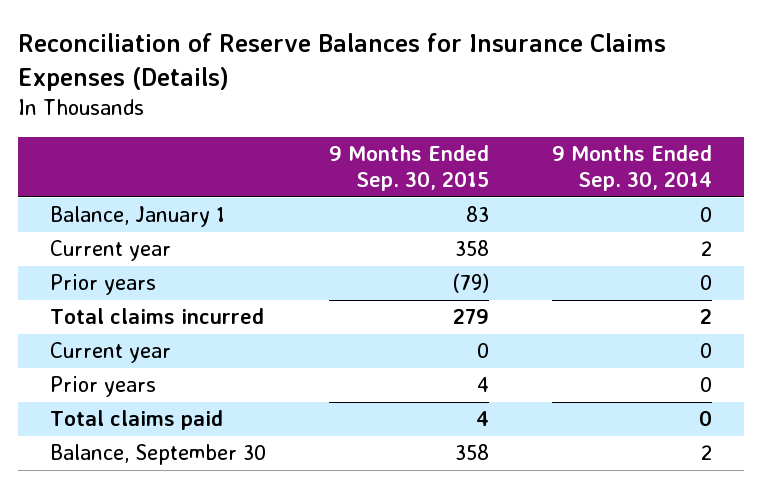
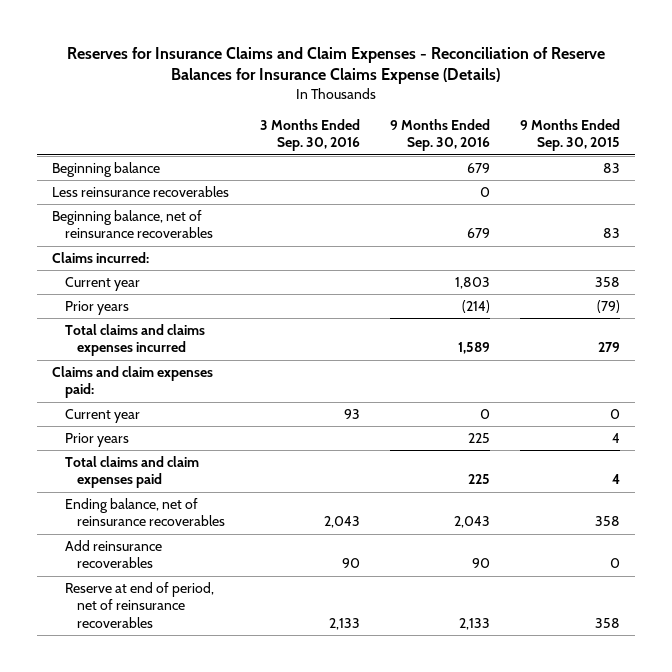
[18,33,667,91] Reconciliation of Reserve Balances for Insurance Claims Expenses (Details) -> [67,46,606,85] Reserves for Insurance Claims and Claim Expenses - Reconciliation of Reserve Balances for Insurance Claims Expense (Details)
[552,145,713,192] 9 Months Ended Sep. 30, 2014 -> none
none -> [259,118,360,152] 3 Months Ended Sep. 30, 2016
none -> [389,118,490,152] 9 Months Ended Sep. 30, 2016
[49,206,225,228] Balance, January 1 -> [52,162,161,178] Beginning balance
none -> [52,186,230,198] Less reinsurance recoverables
none -> [52,210,213,239] Beginning balance, net of reinsurance recoverables
none -> [52,252,150,264] Claims incurred:
[49,308,264,325] Total claims incurred -> [64,324,205,357] Total claims and claims expenses incurred
none -> [52,366,214,399] Claims and claim expenses paid:
[49,410,223,431] Total claims paid -> [64,456,199,489] Total claims and claim expenses paid
none -> [64,498,225,527] Ending balance, net of reinsurance recoverables
none -> [64,540,162,569] Add reinsurance recoverables
[49,444,266,466] Balance, September 30 -> [64,582,214,628] Reserve at end of period, net of reinsurance recoverables

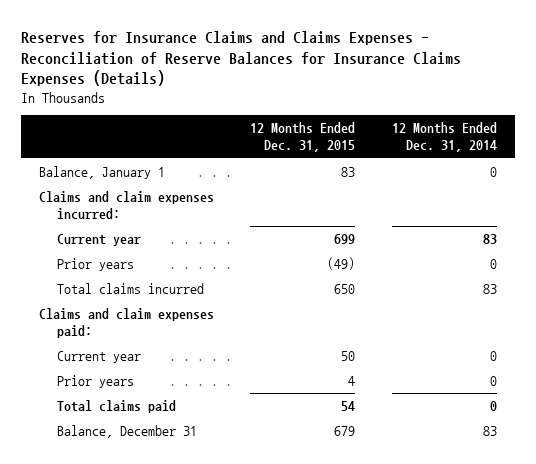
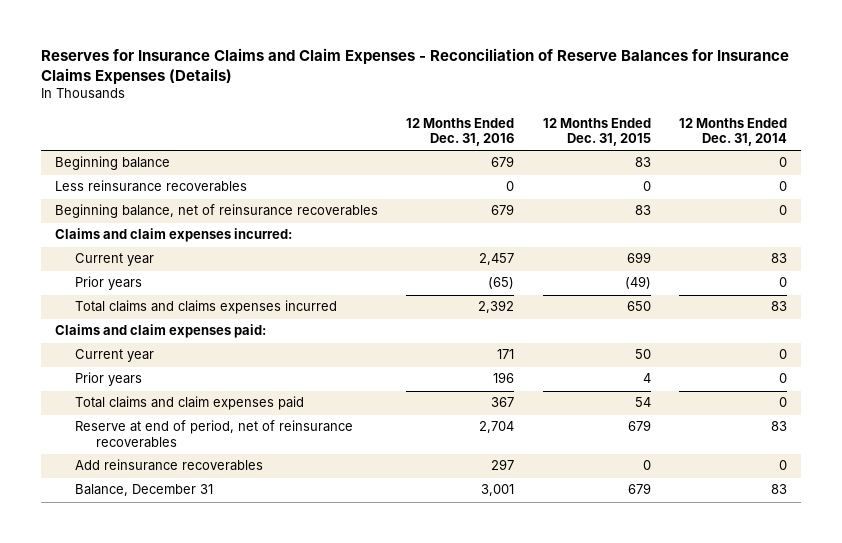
[20,30,461,87] Reserves for Insurance Claims and Claims Expenses - Reconciliation of Reserve Balances for Insurance Claims Expenses (Details) -> [40,47,789,85] Reserves for Insurance Claims and Claim Expenses - Reconciliation of Reserve Balances for Insurance Claims Expenses (Details)
none -> [406,117,515,147] 12 Months Ended Dec. 31, 2016
[38,165,165,179] Balance, January 1 -> [55,156,171,171] Beginning balance
none -> [55,180,248,193] Less reinsurance recoverables
none -> [55,204,379,219] Beginning balance, net of reinsurance recoverables
[56,282,204,294] Total claims incurred -> [75,300,338,315] Total claims and claims expenses incurred
[56,399,176,413] Total claims paid -> [75,396,305,411] Total claims and claim expenses paid
none -> [75,420,354,448] Reserve at end of period, net of reinsurance recoverables
none -> [75,459,264,472] Add reinsurance recoverables

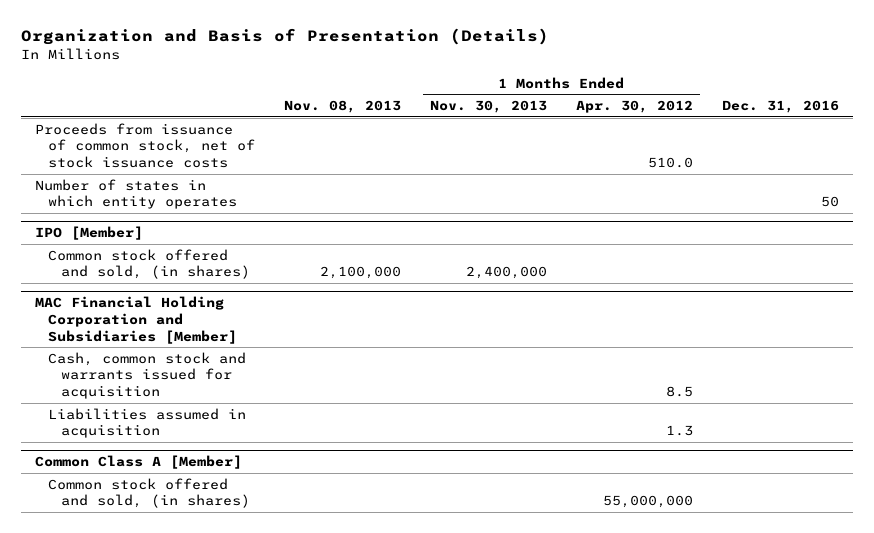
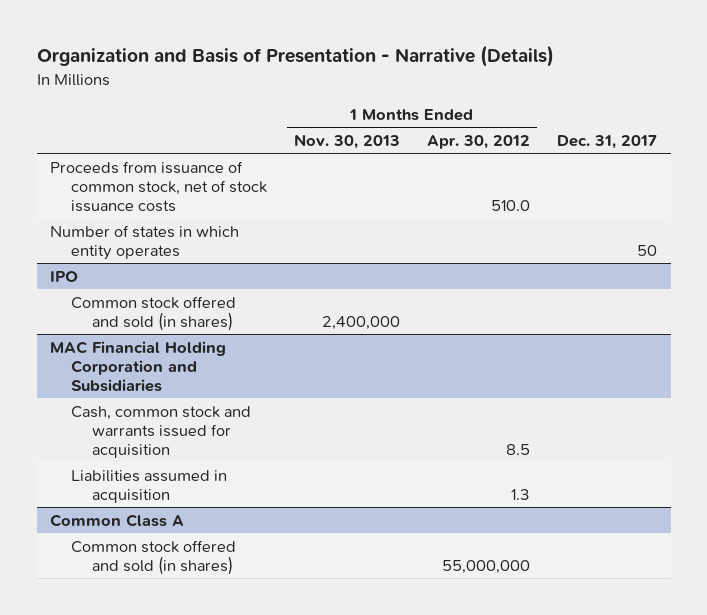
[20,28,549,46] Organization and Basis of Presentation (Details) -> [36,45,554,68] Organization and Basis of Presentation - Narrative (Details)
[284,100,402,114] Nov. 08, 2013 -> none
[721,100,839,114] Dec. 31, 2016 -> none
none -> [556,135,657,150] Dec. 31, 2017
[35,226,144,241] IPO [Member] -> [50,270,79,282] IPO
[48,248,250,280] Common stock offered and sold, (in shares) -> [70,295,236,331] Common stock offered and sold (in shares)
[35,296,238,344] MAC Financial Holding Corporation and Subsidiaries [Member] -> [50,340,227,393] MAC Financial Holding Corporation and Subsidiaries
[35,455,243,470] Common Class A [Member] -> [50,513,185,527] Common Class A
[48,477,250,509] Common stock offered and sold, (in shares) -> [70,539,236,575] Common stock offered and sold (in shares)

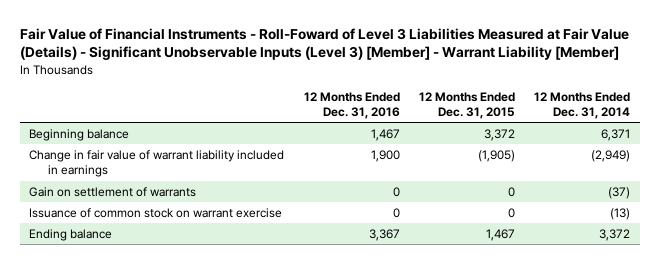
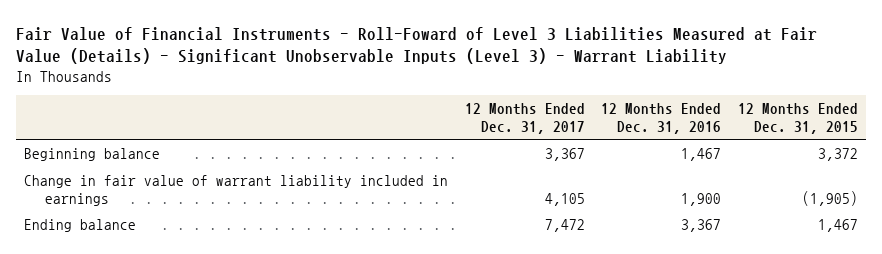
[19,27,629,61] Fair Value of Financial Instruments - Roll-Foward of Level 3 Liabilities Measured at Fair Value (Details) - Significant Unobservable Inputs (Level 3) [Member] - Warrant Liability [Member] -> [16,26,818,65] Fair Value of Financial Instruments - Roll-Foward of Level 3 Liabilities Measured at Fair Value (Details) - Significant Unobservable Inputs (Level 3) - Warrant Liability
[534,91,631,120] 12 Months Ended Dec. 31, 2014 -> none
none -> [464,103,585,134] 12 Months Ended Dec. 31, 2017
[29,187,197,198] Gain on settlement of warrants -> none
[29,208,283,219] Issuance of common stock on warrant exercise -> none

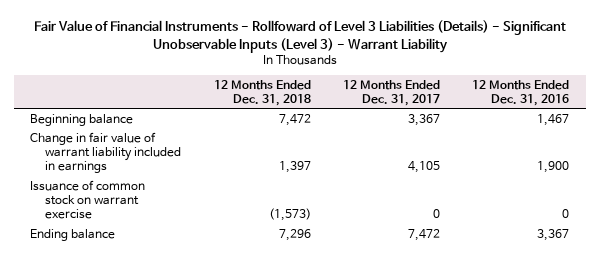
[16,26,818,65] Fair Value of Financial Instruments - Roll-Foward of Level 3 Liabilities Measured at Fair Value (Details) - Significant Unobservable Inputs (Level 3) - Warrant Liability -> [33,20,566,53] Fair Value of Financial Instruments - Rollfoward of Level 3 Liabilities (Details) - Significant Unobservable Inputs (Level 3) - Warrant Liability
[738,103,859,134] 12 Months Ended Dec. 31, 2015 -> none
none -> [213,79,311,106] 12 Months Ended Dec. 31, 2018
none -> [29,179,145,220] Issuance of common stock on warrant exercise

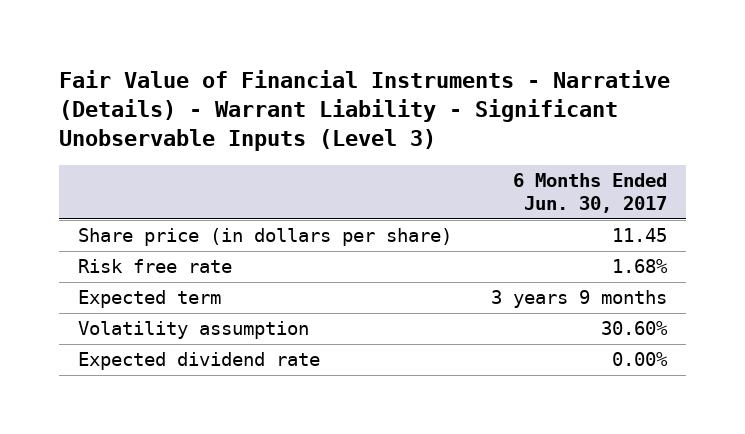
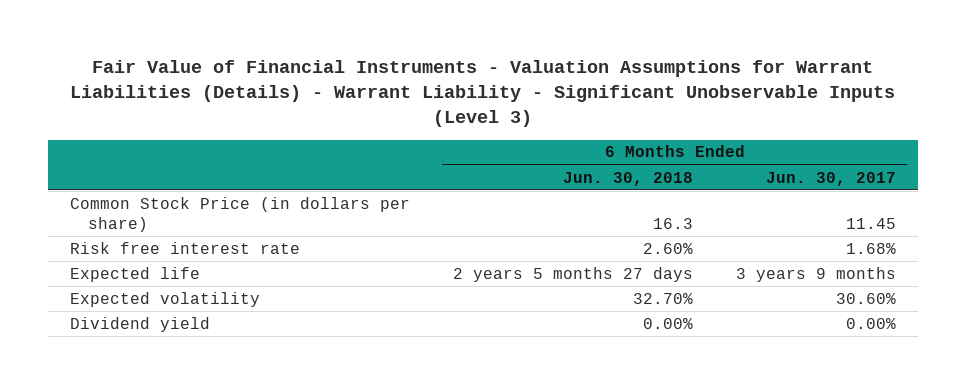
[59,70,671,152] Fair Value of Financial Instruments - Narrative (Details) - Warrant Liability - Significant Unobservable Inputs (Level 3) -> [70,60,896,128] Fair Value of Financial Instruments - Valuation Assumptions for Warrant Liabilities (Details) - Warrant Liability - Significant Unobservable Inputs (Level 3)
none -> [563,171,694,186] Jun. 30, 2018
[78,228,453,247] Share price (in dollars per share) -> [69,196,410,232] Common Stock Price (in dollars per share)
[78,259,233,274] Risk free rate -> [69,241,300,254] Risk free interest rate
[78,290,222,309] Expected term -> [69,266,200,282] Expected life
[78,321,310,340] Volatility assumption -> [69,291,260,307] Expected volatility
[78,352,321,371] Expected dividend rate -> [69,316,210,332] Dividend yield

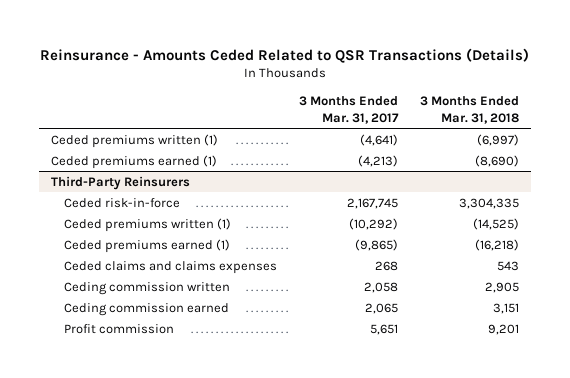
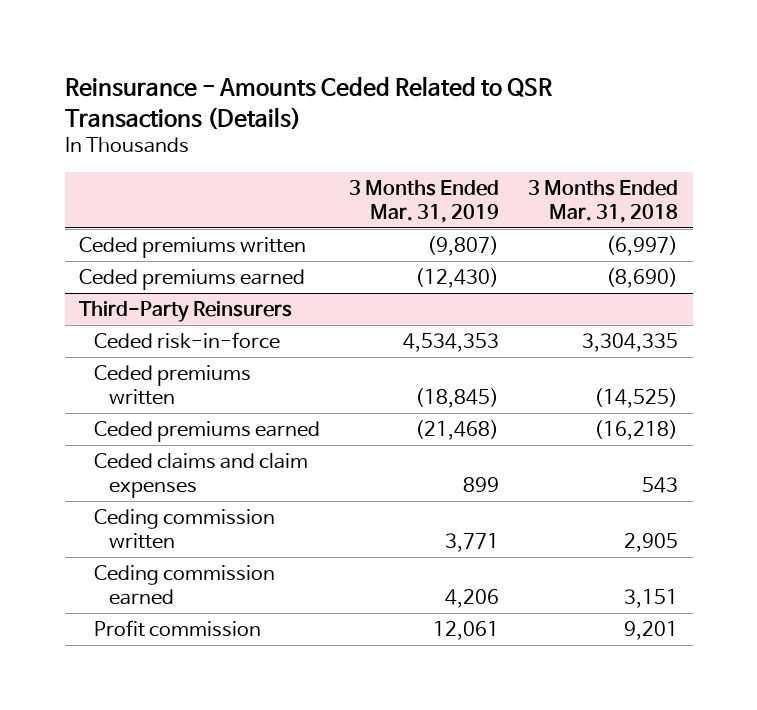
[299,95,400,124] 3 Months Ended Mar. 31, 2017 -> none
none -> [349,179,500,223] 3 Months Ended Mar. 31, 2019
[50,133,218,148] Ceded premiums written (1) -> [79,236,307,258] Ceded premiums written
[50,154,217,169] Ceded premiums earned (1) -> [79,268,306,290] Ceded premiums earned
[63,217,231,232] Ceded premiums written (1) -> [94,364,252,405] Ceded premiums written
[63,238,230,253] Ceded premiums earned (1) -> [94,420,321,442] Ceded premiums earned
[63,260,277,274] Ceded claims and claims expenses -> [94,452,309,498] Ceded claims and claim expenses

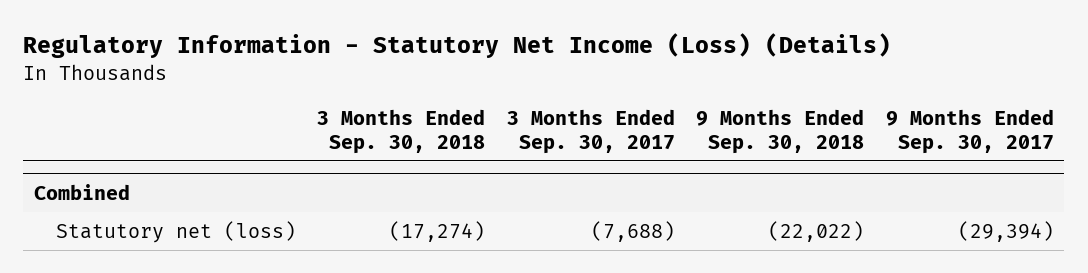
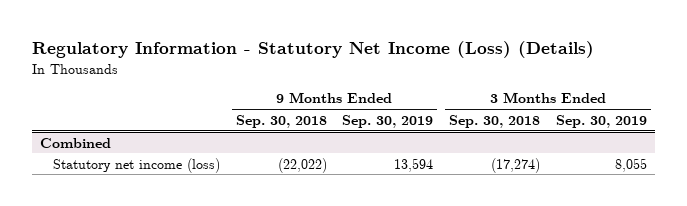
[506,108,675,154] 3 Months Ended Sep. 30, 2017 -> none
[885,108,1054,154] 9 Months Ended Sep. 30, 2017 -> none
none -> [342,114,434,128] Sep. 30, 2019
none -> [555,114,647,128] Sep. 30, 2019
[55,220,296,243] Statutory net (loss) -> [52,157,220,173] Statutory net income (loss)

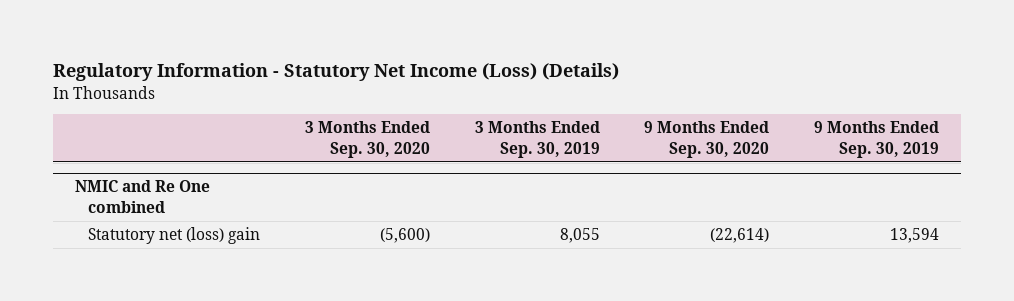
[235,114,327,128] Sep. 30, 2018 -> none
[449,114,541,128] Sep. 30, 2018 -> none
none -> [305,121,431,158] 3 Months Ended Sep. 30, 2020
none -> [644,121,770,158] 9 Months Ended Sep. 30, 2020
[40,137,112,148] Combined -> [75,180,211,213] NMIC and Re One combined
[52,157,220,173] Statutory net income (loss) -> [88,227,261,245] Statutory net (loss) gain

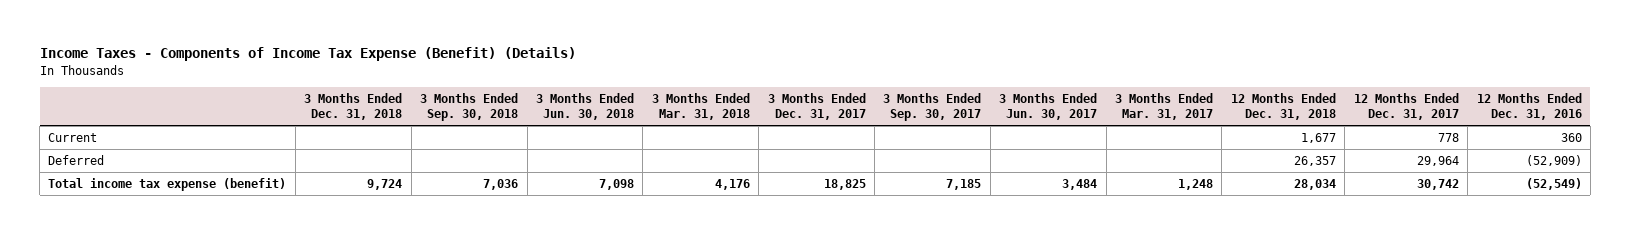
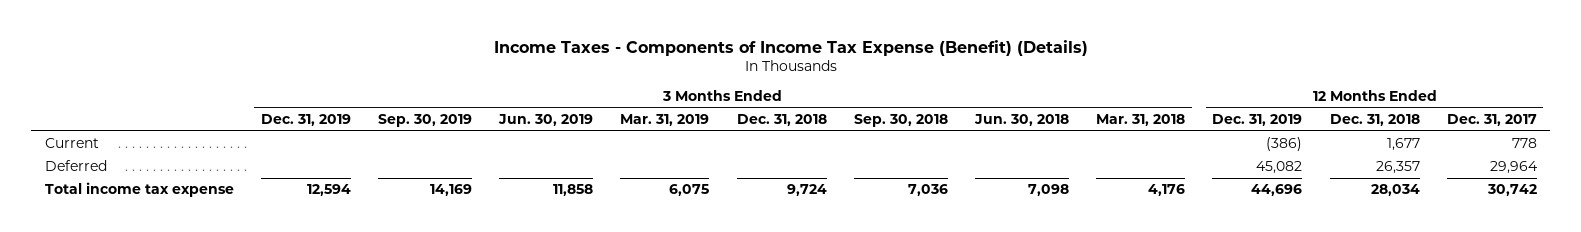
[767,92,866,121] 3 Months Ended Dec. 31, 2017 -> none
[883,92,982,122] 3 Months Ended Sep. 30, 2017 -> none
[999,92,1098,121] 3 Months Ended Jun. 30, 2017 -> none
[1115,92,1214,121] 3 Months Ended Mar. 31, 2017 -> none
[1476,92,1582,121] 12 Months Ended Dec. 31, 2016 -> none
none -> [260,114,351,127] Dec. 31, 2019
none -> [378,114,473,128] Sep. 30, 2019
none -> [498,114,594,127] Jun. 30, 2019
none -> [620,114,710,127] Mar. 31, 2019
none -> [1212,114,1303,127] Dec. 31, 2019
[48,177,287,191] Total income tax expense (benefit) -> [44,182,234,198] Total income tax expense

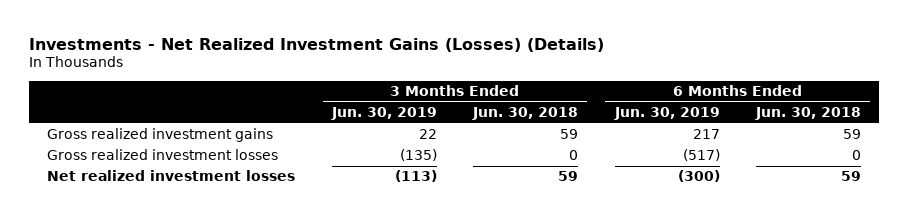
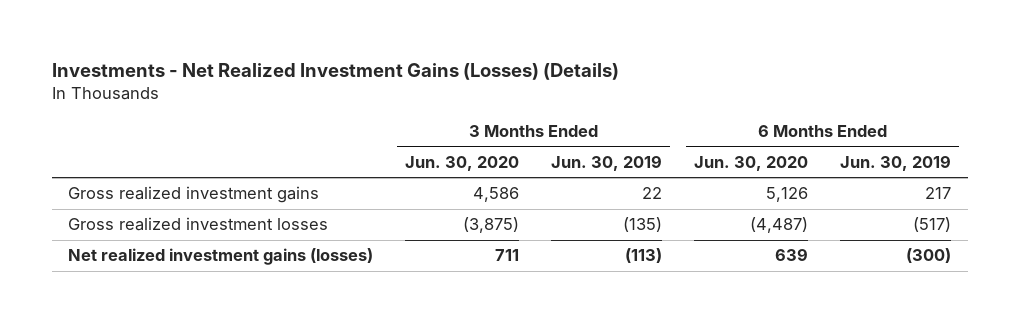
[472,106,579,120] Jun. 30, 2018 -> none
[755,106,862,120] Jun. 30, 2018 -> none
none -> [405,155,520,171] Jun. 30, 2020
none -> [694,155,809,171] Jun. 30, 2020
[47,170,296,182] Net realized investment losses -> [68,248,374,266] Net realized investment gains (losses)

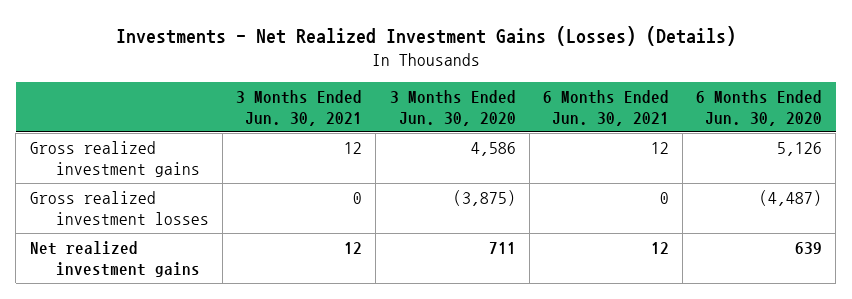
[551,154,663,171] Jun. 30, 2019 -> none
[840,154,952,171] Jun. 30, 2019 -> none
none -> [236,90,363,126] 3 Months Ended Jun. 30, 2021
none -> [542,90,669,126] 6 Months Ended Jun. 30, 2021
[68,248,374,266] Net realized investment gains (losses) -> [29,240,200,277] Net realized investment gains

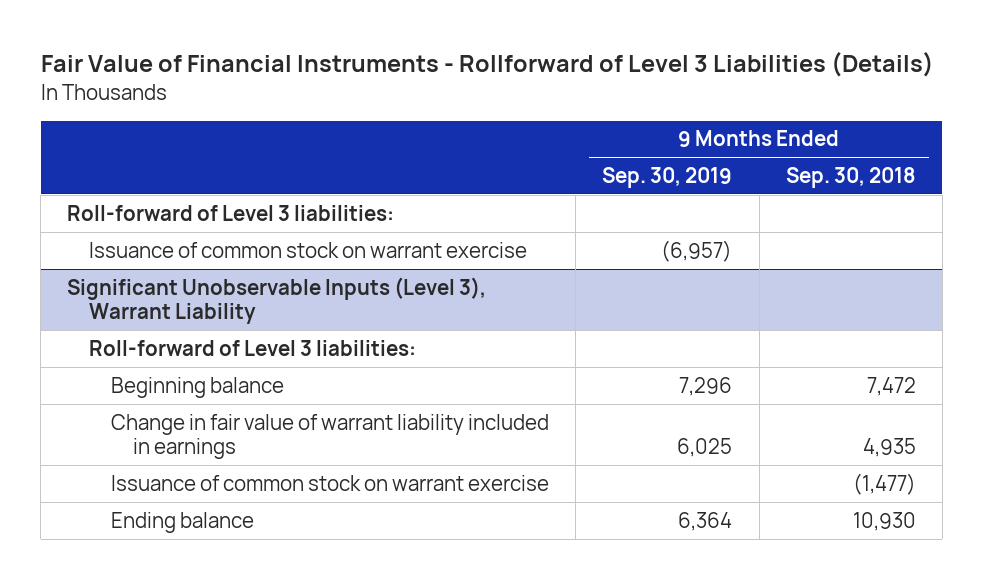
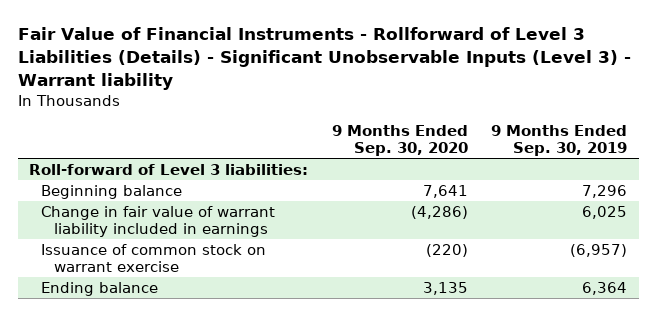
[40,52,934,78] Fair Value of Financial Instruments - Rollforward of Level 3 Liabilities (Details) -> [17,27,631,90] Fair Value of Financial Instruments - Rollforward of Level 3 Liabilities (Details) - Significant Unobservable Inputs (Level 3) - Warrant liability
[785,166,916,188] Sep. 30, 2018 -> none
none -> [331,125,468,157] 9 Months Ended Sep. 30, 2020
[67,276,487,325] Significant Unobservable Inputs (Level 3), Warrant Liability -> none
[89,339,417,356] Roll-forward of Level 3 liabilities: -> none
[111,474,550,491] Issuance of common stock on warrant exercise -> none
[89,241,528,258] Issuance of common stock on warrant exercise -> [41,243,267,272] Issuance of common stock on warrant exercise

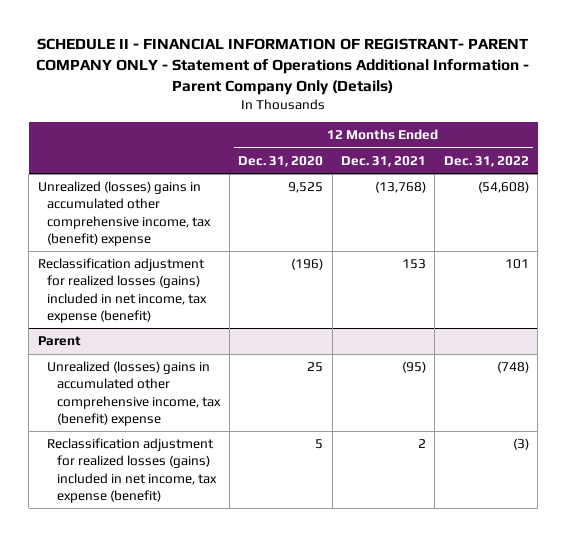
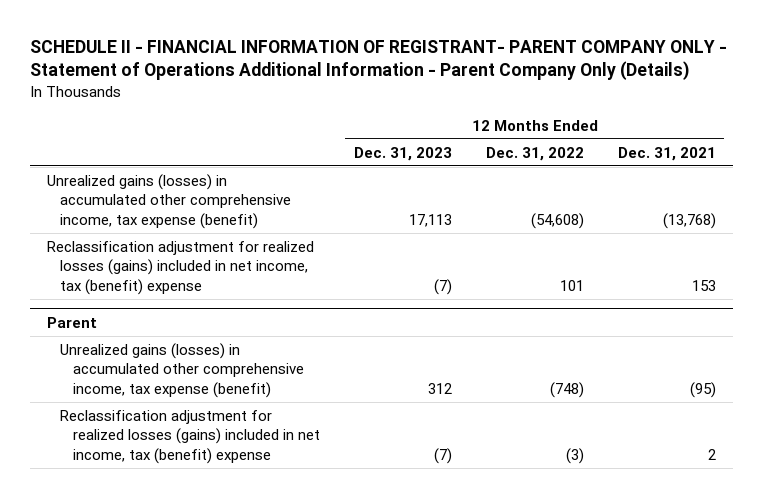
[238,155,324,167] Dec. 31, 2020 -> none
none -> [353,146,452,161] Dec. 31, 2023
[37,181,212,246] Unrealized (losses) gains in accumulated other comprehensive income, tax (benefit) expense -> [46,173,291,230] Unrealized gains (losses) in accumulated other comprehensive income, tax expense (benefit)
[37,258,208,323] Reclassification adjustment for realized losses (gains) included in net income, tax expense (benefit) -> [46,240,314,296] Reclassification adjustment for realized losses (gains) included in net income, tax (benefit) expense
[47,361,222,426] Unrealized (losses) gains in accumulated other comprehensive income, tax (benefit) expense -> [59,342,305,399] Unrealized gains (losses) in accumulated other comprehensive income, tax expense (benefit)
[47,438,218,503] Reclassification adjustment for realized losses (gains) included in net income, tax expense (benefit) -> [59,409,321,465] Reclassification adjustment for realized losses (gains) included in net income, tax (benefit) expense

